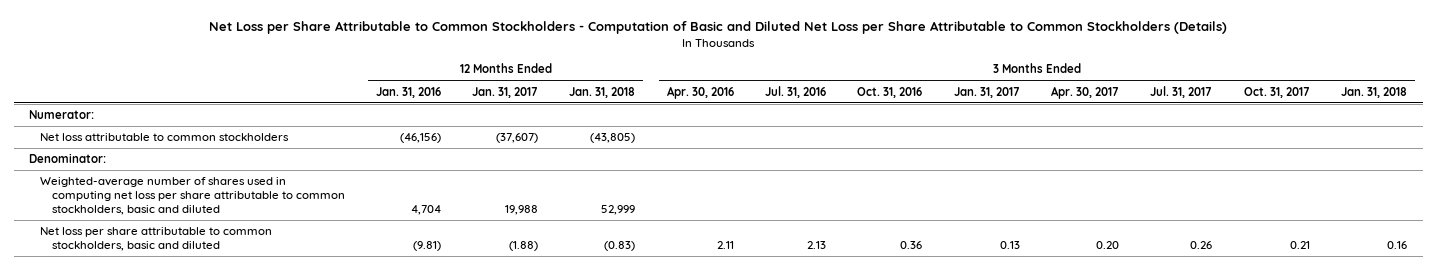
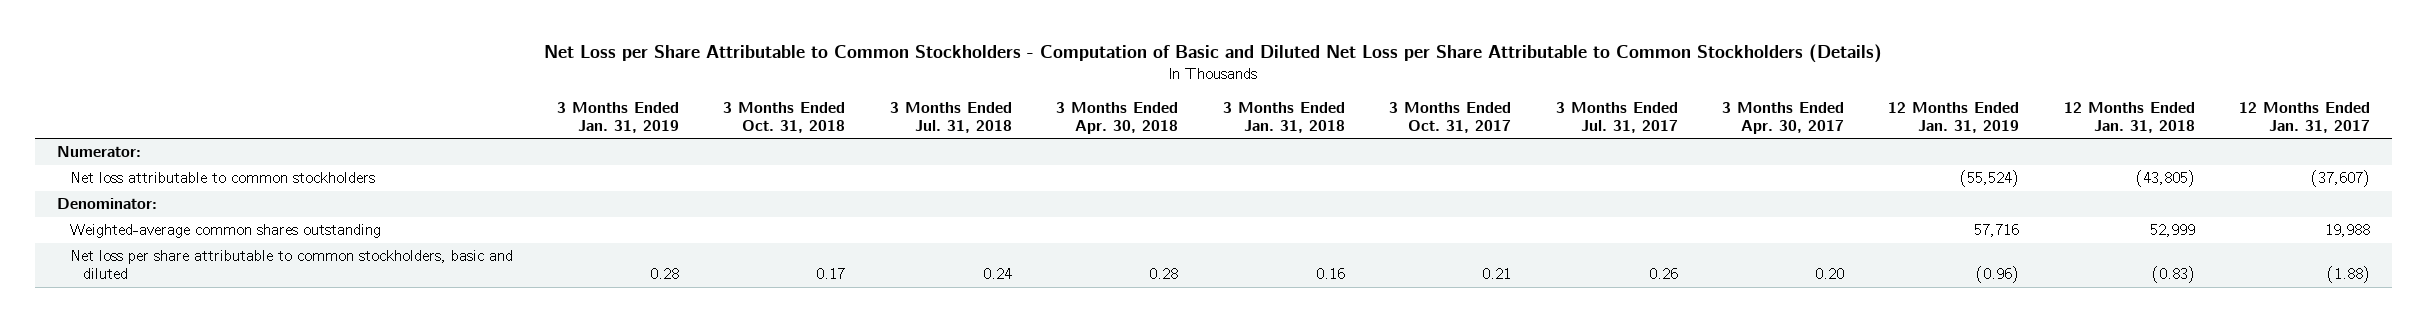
[375,86,441,98] Jan. 31, 2016 -> none
[666,85,734,99] Apr. 30, 2016 -> none
[765,85,827,98] Jul. 31, 2016 -> none
[857,86,923,98] Oct. 31, 2016 -> none
[953,86,1020,98] Jan. 31, 2017 -> none
none -> [557,101,680,133] 3 Months Ended Jan. 31, 2019
none -> [723,101,846,133] 3 Months Ended Oct. 31, 2018
none -> [889,101,1012,133] 3 Months Ended Jul. 31, 2018
none -> [1056,101,1179,134] 3 Months Ended Apr. 30, 2018
none -> [1888,101,2020,133] 12 Months Ended Jan. 31, 2019
[40,177,345,215] Weighted-average number of shares used in computing net loss per share attributable to common stockholders, basic and diluted -> [69,224,381,239] Weighted-average common shares outstanding

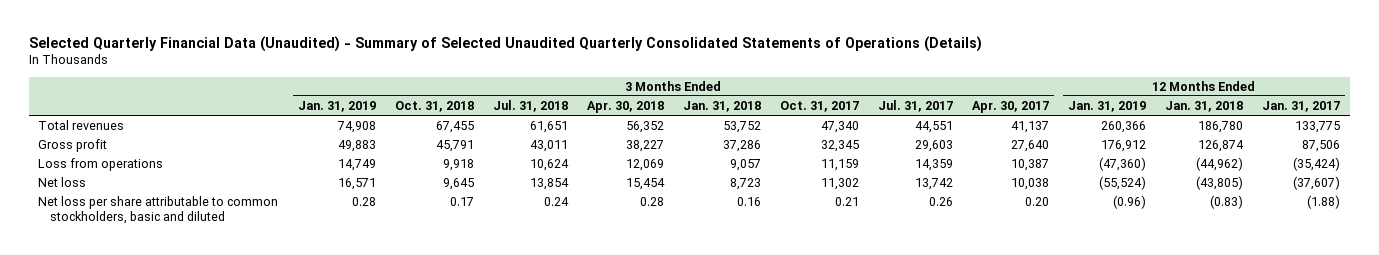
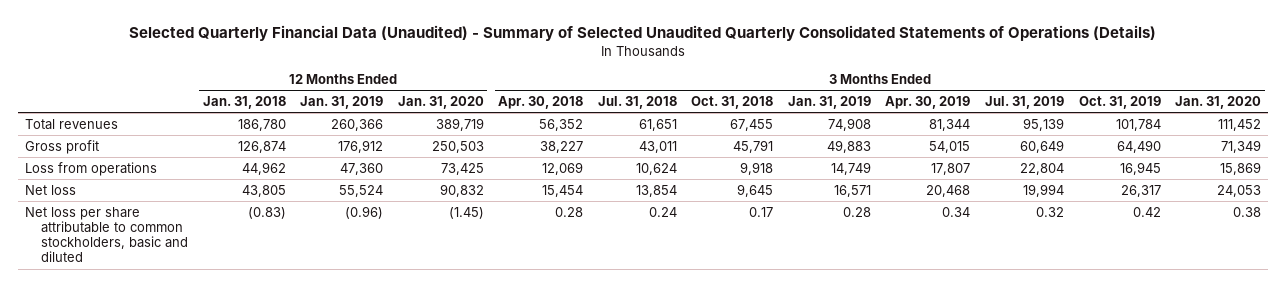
[682,100,761,112] Jan. 31, 2018 -> none
[779,100,859,112] Oct. 31, 2017 -> none
[878,99,954,112] Jul. 31, 2017 -> none
[972,100,1050,113] Apr. 30, 2017 -> none
[1262,100,1341,112] Jan. 31, 2017 -> none
none -> [397,96,484,110] Jan. 31, 2020
none -> [885,96,971,110] Apr. 30, 2019
none -> [984,96,1064,110] Jul. 31, 2019
none -> [1078,96,1161,110] Oct. 31, 2019
none -> [1175,96,1262,110] Jan. 31, 2020
[1099,156,1147,171] (47,360) -> [340,162,384,175] 47,360
[1196,156,1244,171] (44,962) -> [241,161,286,175] 44,962
[1099,175,1147,190] (55,524) -> [339,184,384,197] 55,524
[1196,175,1244,190] (43,805) -> [241,184,286,197] 43,805

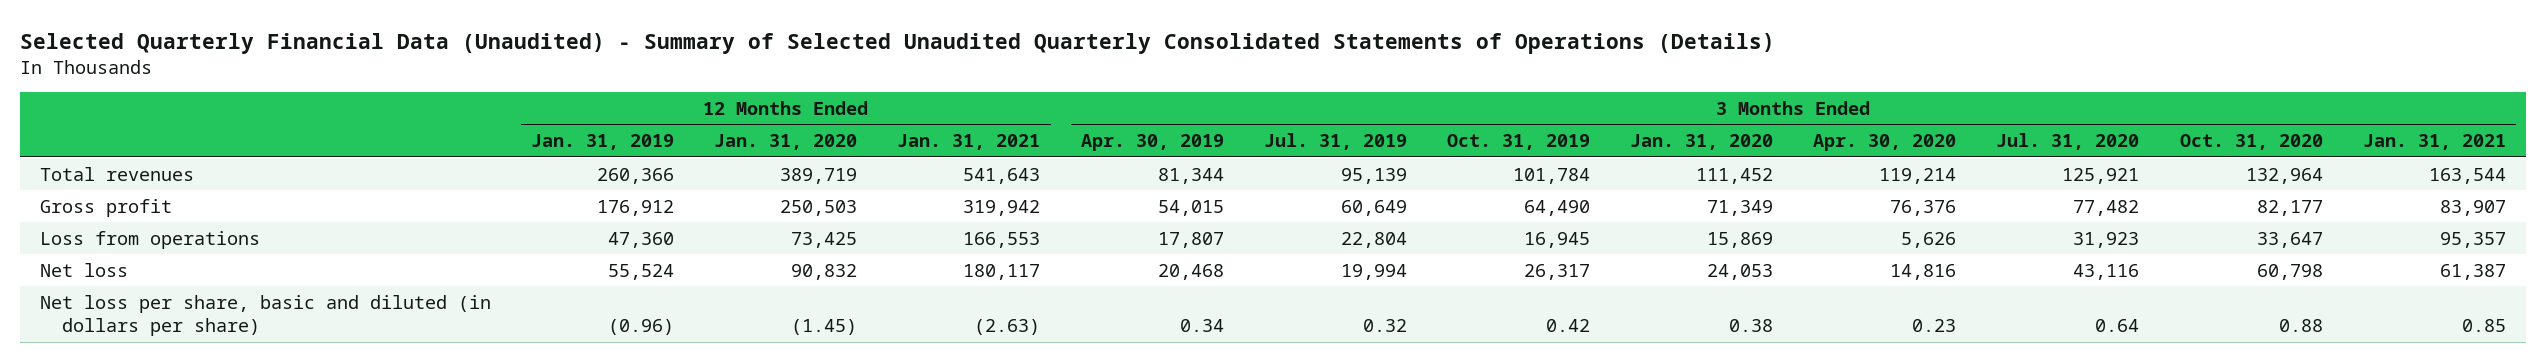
[202,96,286,110] Jan. 31, 2018 -> none
[498,96,584,110] Apr. 30, 2018 -> none
[597,96,677,110] Jul. 31, 2018 -> none
[691,96,774,110] Oct. 31, 2018 -> none
[787,96,871,110] Jan. 31, 2019 -> none
none -> [897,134,1041,151] Jan. 31, 2021
none -> [1813,134,1957,152] Apr. 30, 2020
none -> [1996,133,2140,151] Jul. 31, 2020
none -> [2179,134,2323,151] Oct. 31, 2020
none -> [2362,134,2506,151] Jan. 31, 2021
[25,206,189,263] Net loss per share attributable to common stockholders, basic and diluted -> [40,294,492,337] Net loss per share, basic and diluted (in dollars per share)

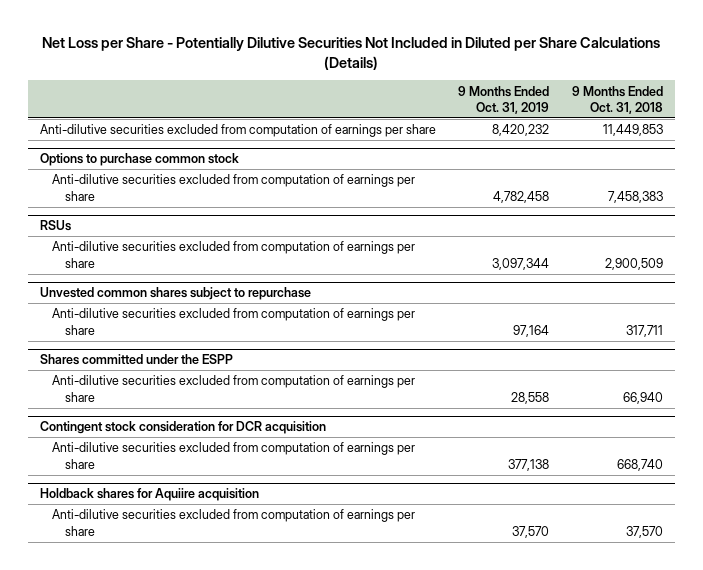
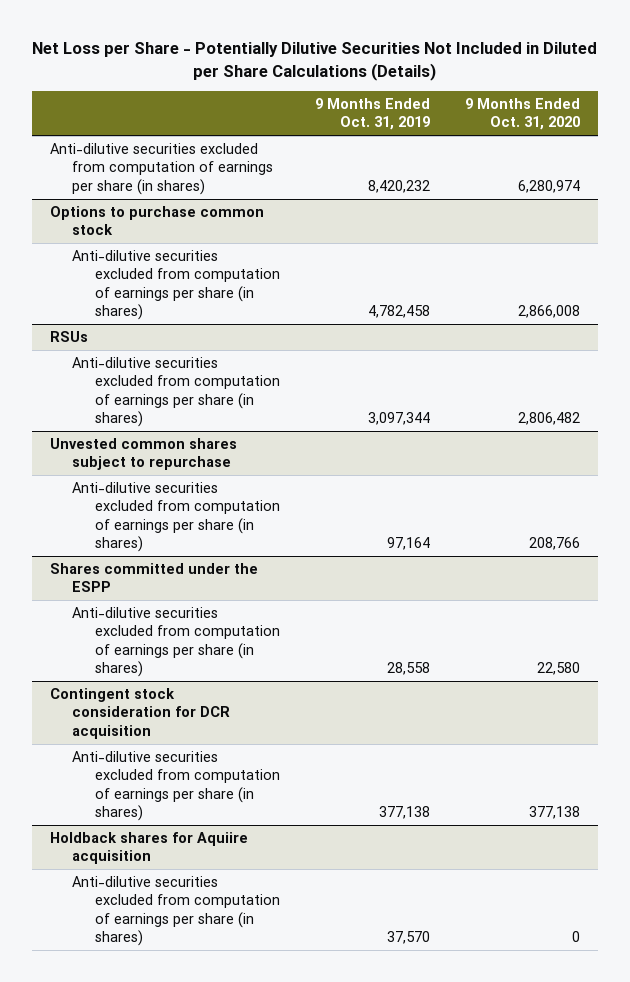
[572,85,664,115] 9 Months Ended Oct. 31, 2018 -> none
none -> [465,97,581,131] 9 Months Ended Oct. 31, 2020
[39,124,436,138] Anti-dilutive securities excluded from computation of earnings per share -> [49,143,274,195] Anti-dilutive securities excluded from computation of earnings per share (in shares)
[52,174,416,201] Anti-dilutive securities excluded from computation of earnings per share -> [72,250,280,321] Anti-dilutive securities excluded from computation of earnings per share (in shares)
[52,241,416,268] Anti-dilutive securities excluded from computation of earnings per share -> [72,357,280,428] Anti-dilutive securities excluded from computation of earnings per share (in shares)
[52,308,416,335] Anti-dilutive securities excluded from computation of earnings per share -> [72,482,280,553] Anti-dilutive securities excluded from computation of earnings per share (in shares)
[52,375,416,402] Anti-dilutive securities excluded from computation of earnings per share -> [72,607,280,678] Anti-dilutive securities excluded from computation of earnings per share (in shares)
[52,442,416,469] Anti-dilutive securities excluded from computation of earnings per share -> [72,751,280,822] Anti-dilutive securities excluded from computation of earnings per share (in shares)
[52,509,416,536] Anti-dilutive securities excluded from computation of earnings per share -> [72,876,280,947] Anti-dilutive securities excluded from computation of earnings per share (in shares)

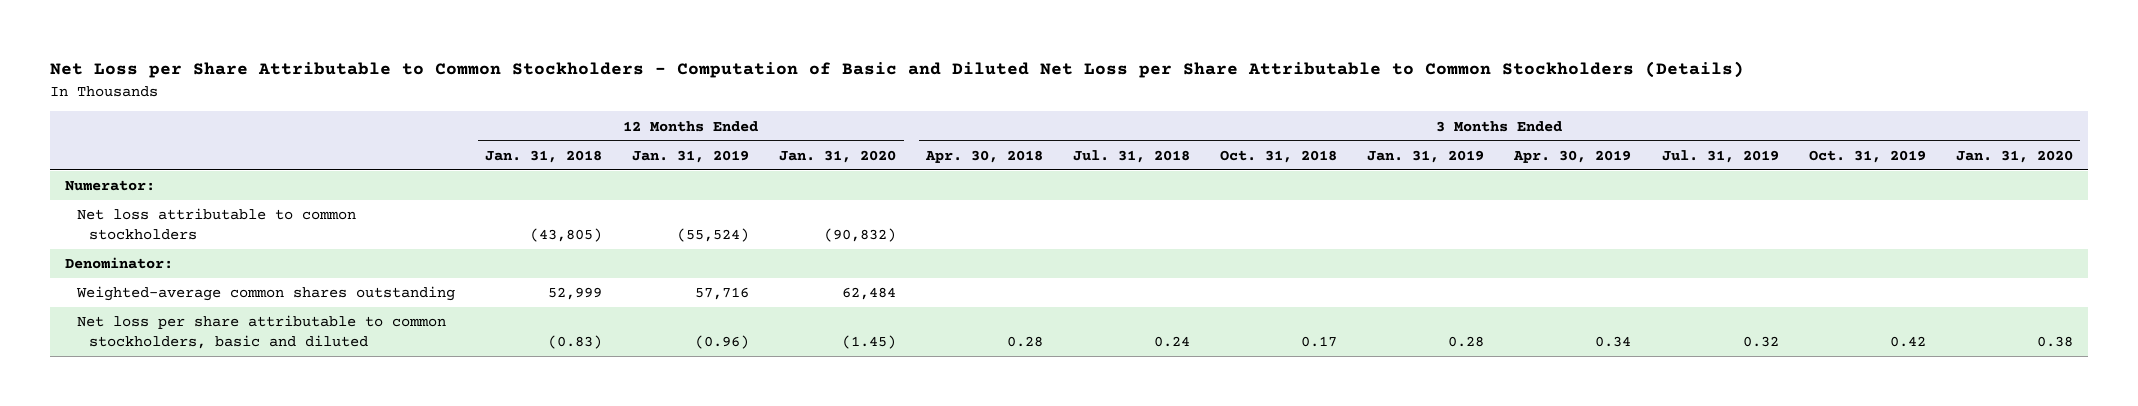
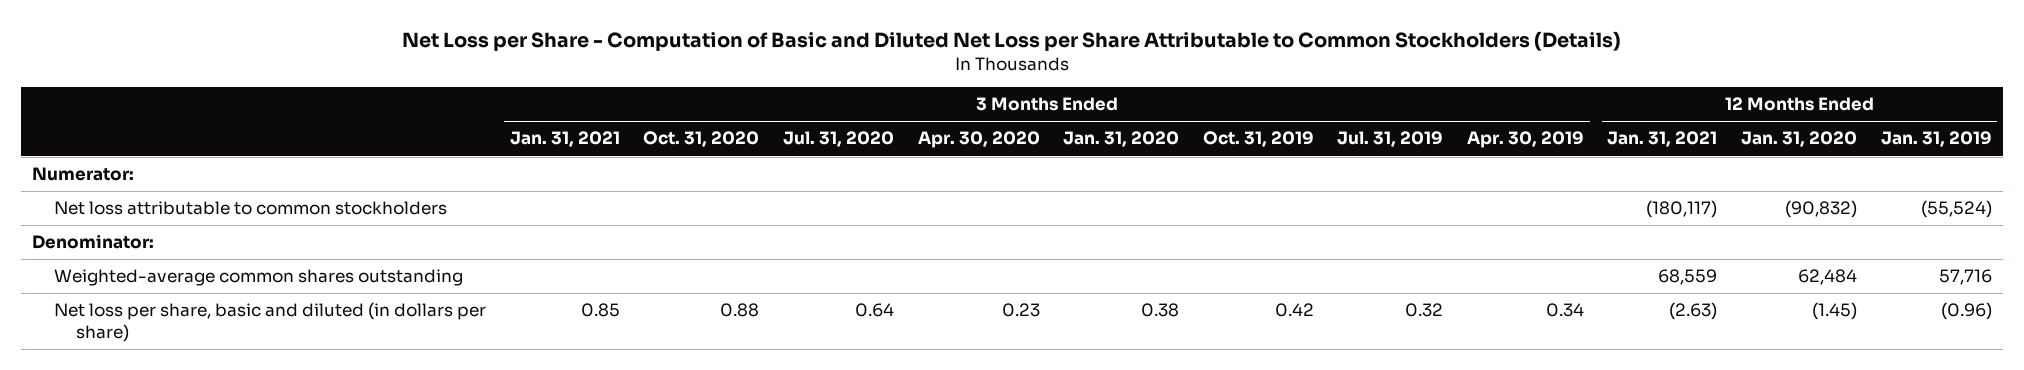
[50,61,1745,79] Net Loss per Share Attributable to Common Stockholders - Computation of Basic and Diluted Net Loss per Share Attributable to Common Stockholders (Details) -> [401,30,1621,51] Net Loss per Share - Computation of Basic and Diluted Net Loss per Share Attributable to Common Stockholders (Details)
[485,149,603,163] Jan. 31, 2018 -> none
[925,149,1044,163] Apr. 30, 2018 -> none
[1073,149,1191,163] Jul. 31, 2018 -> none
[1220,149,1338,163] Oct. 31, 2018 -> none
[1367,149,1485,163] Jan. 31, 2019 -> none
none -> [509,131,620,148] Jan. 31, 2021
none -> [643,131,760,148] Oct. 31, 2020
none -> [783,131,895,148] Jul. 31, 2020
none -> [917,131,1040,149] Apr. 30, 2020
none -> [1607,131,1718,148] Jan. 31, 2021
[77,315,447,349] Net loss per share attributable to common stockholders, basic and diluted -> [54,302,487,342] Net loss per share, basic and diluted (in dollars per share)

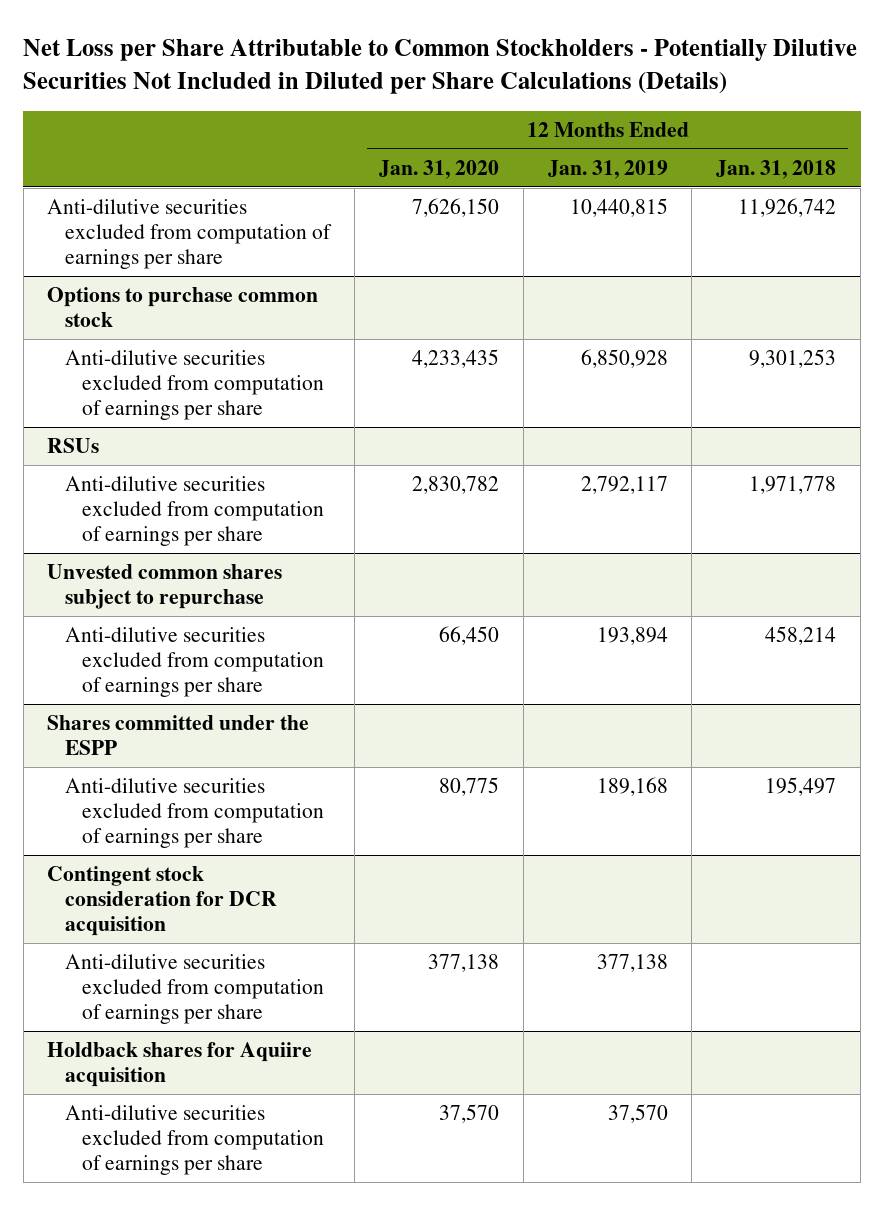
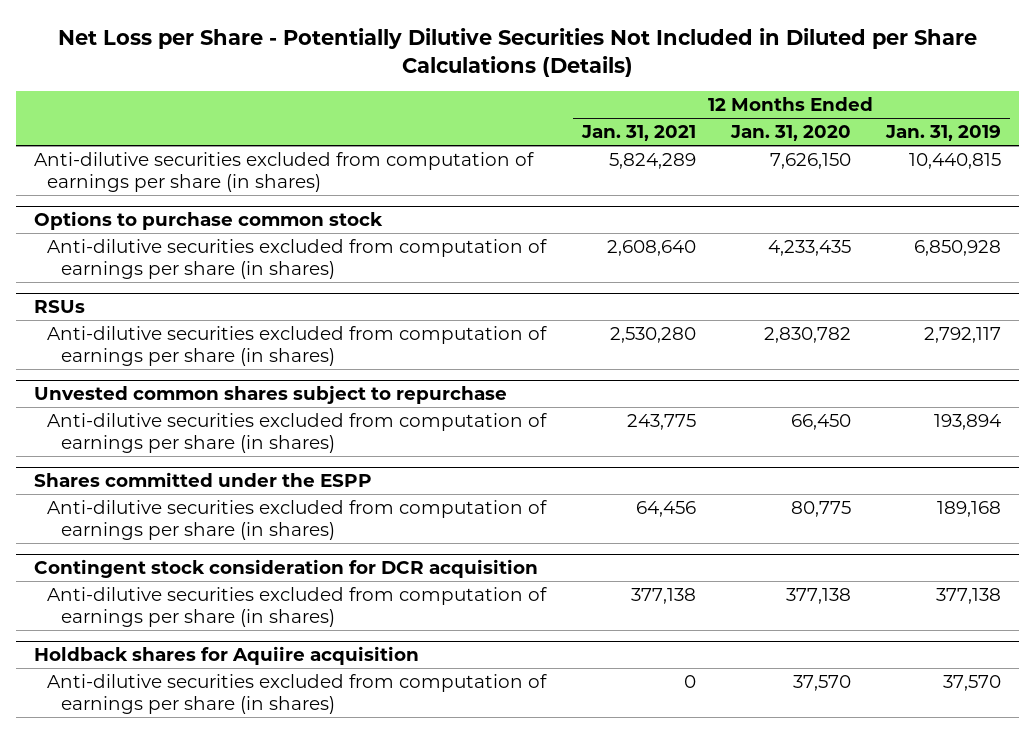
[23,39,858,95] Net Loss per Share Attributable to Common Stockholders - Potentially Dilutive Securities Not Included in Diluted per Share Calculations (Details) -> [57,27,977,77] Net Loss per Share - Potentially Dilutive Securities Not Included in Diluted per Share Calculations (Details)
[716,159,837,179] Jan. 31, 2018 -> none
none -> [580,125,696,142] Jan. 31, 2021
[47,199,332,270] Anti-dilutive securities excluded from computation of earnings per share -> [33,151,534,193] Anti-dilutive securities excluded from computation of earnings per share (in shares)
[64,350,325,421] Anti-dilutive securities excluded from computation of earnings per share -> [47,238,548,280] Anti-dilutive securities excluded from computation of earnings per share (in shares)
[64,476,325,547] Anti-dilutive securities excluded from computation of earnings per share -> [47,325,548,367] Anti-dilutive securities excluded from computation of earnings per share (in shares)
[64,627,325,698] Anti-dilutive securities excluded from computation of earnings per share -> [47,412,548,454] Anti-dilutive securities excluded from computation of earnings per share (in shares)
[64,778,325,849] Anti-dilutive securities excluded from computation of earnings per share -> [47,499,548,541] Anti-dilutive securities excluded from computation of earnings per share (in shares)
[64,954,325,1025] Anti-dilutive securities excluded from computation of earnings per share -> [47,586,548,628] Anti-dilutive securities excluded from computation of earnings per share (in shares)
[64,1105,325,1176] Anti-dilutive securities excluded from computation of earnings per share -> [47,673,548,715] Anti-dilutive securities excluded from computation of earnings per share (in shares)

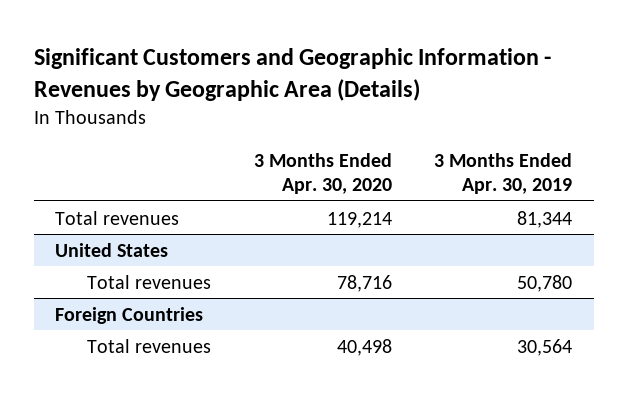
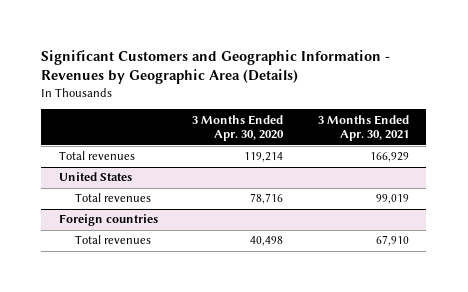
[434,152,573,195] 3 Months Ended Apr. 30, 2019 -> none
none -> [317,114,409,142] 3 Months Ended Apr. 30, 2021
[55,306,204,324] Foreign Countries -> [58,214,158,227] Foreign countries

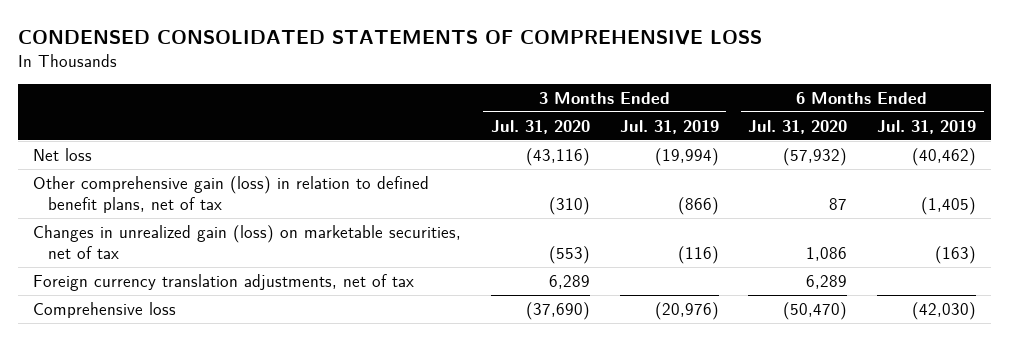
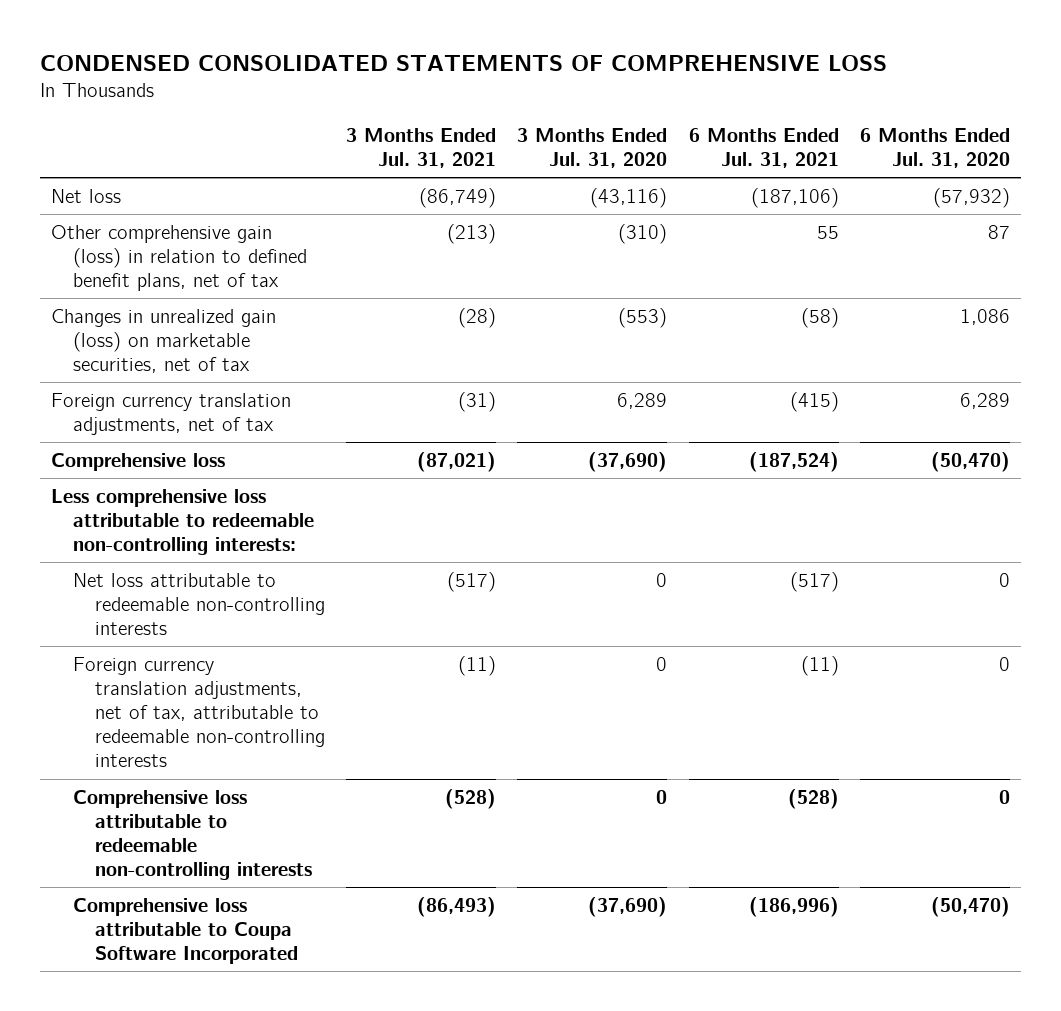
[619,119,719,134] Jul. 31, 2019 -> none
[877,119,977,134] Jul. 31, 2019 -> none
none -> [346,128,497,169] 3 Months Ended Jul. 31, 2021
none -> [688,128,839,169] 6 Months Ended Jul. 31, 2021
none -> [50,488,314,556] Less comprehensive loss attributable to redeemable non-controlling interests:
none -> [72,572,325,636] Net loss attributable to redeemable non-controlling interests
none -> [72,656,325,768] Foreign currency translation adjustments, net of tax, attributable to redeemable non-controlling interests
none -> [72,789,312,881] Comprehensive loss attributable to redeemable non-controlling interests
none -> [72,897,298,965] Comprehensive loss attributable to Coupa Software Incorporated

